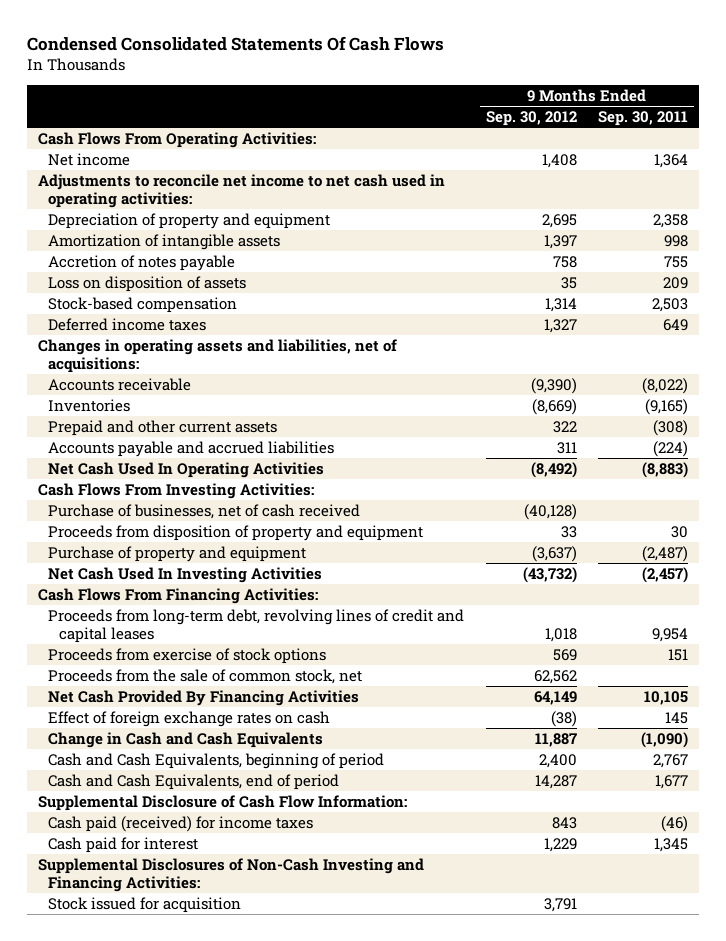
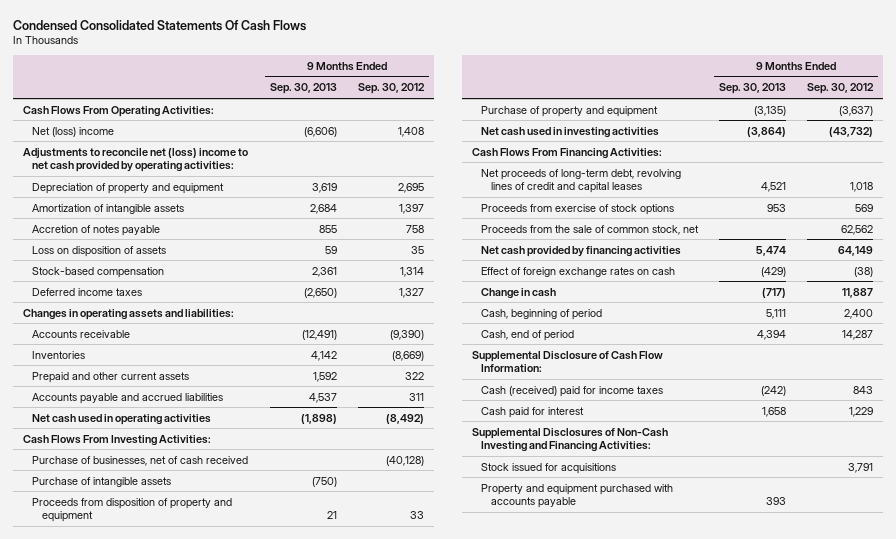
[598,111,689,127] Sep. 30, 2011 -> none
none -> [270,83,338,95] Sep. 30, 2013
[48,152,131,166] Net income -> [32,126,115,137] Net (loss) income
[37,173,445,208] Adjustments to reconcile net income to net cash used in operating activities: -> [22,147,248,173] Adjustments to reconcile net (loss) income to net cash provided by operating activities:
[37,338,397,373] Changes in operating assets and liabilities, net of acquisitions: -> [22,308,234,320] Changes in operating assets and liabilities:
[48,461,325,478] Net Cash Used In Operating Activities -> [32,413,212,425] Net cash used in operating activities
none -> [32,476,172,487] Purchase of intangible assets
[48,566,323,583] Net Cash Used In Investing Activities -> [481,126,660,138] Net cash used in investing activities
[48,608,465,643] Proceeds from long-term debt, revolving lines of credit and capital leases -> [481,168,682,194] Net proceeds of long-term debt, revolving lines of credit and capital leases
[48,689,360,706] Net Cash Provided By Financing Activities -> [481,245,682,257] Net cash provided by financing activities
[48,731,324,748] Change in Cash and Cash Equivalents -> [481,287,557,299] Change in cash
[48,752,385,769] Cash and Cash Equivalents, beginning of period -> [481,308,603,320] Cash, beginning of period
[48,773,340,790] Cash and Cash Equivalents, end of period -> [481,329,575,341] Cash, end of period
[48,815,314,832] Cash paid (received) for income taxes -> [481,385,664,397] Cash (received) paid for income taxes
[48,896,242,913] Stock issued for acquisition -> [481,462,617,474] Stock issued for acquisitions
none -> [481,483,674,509] Property and equipment purchased with accounts payable

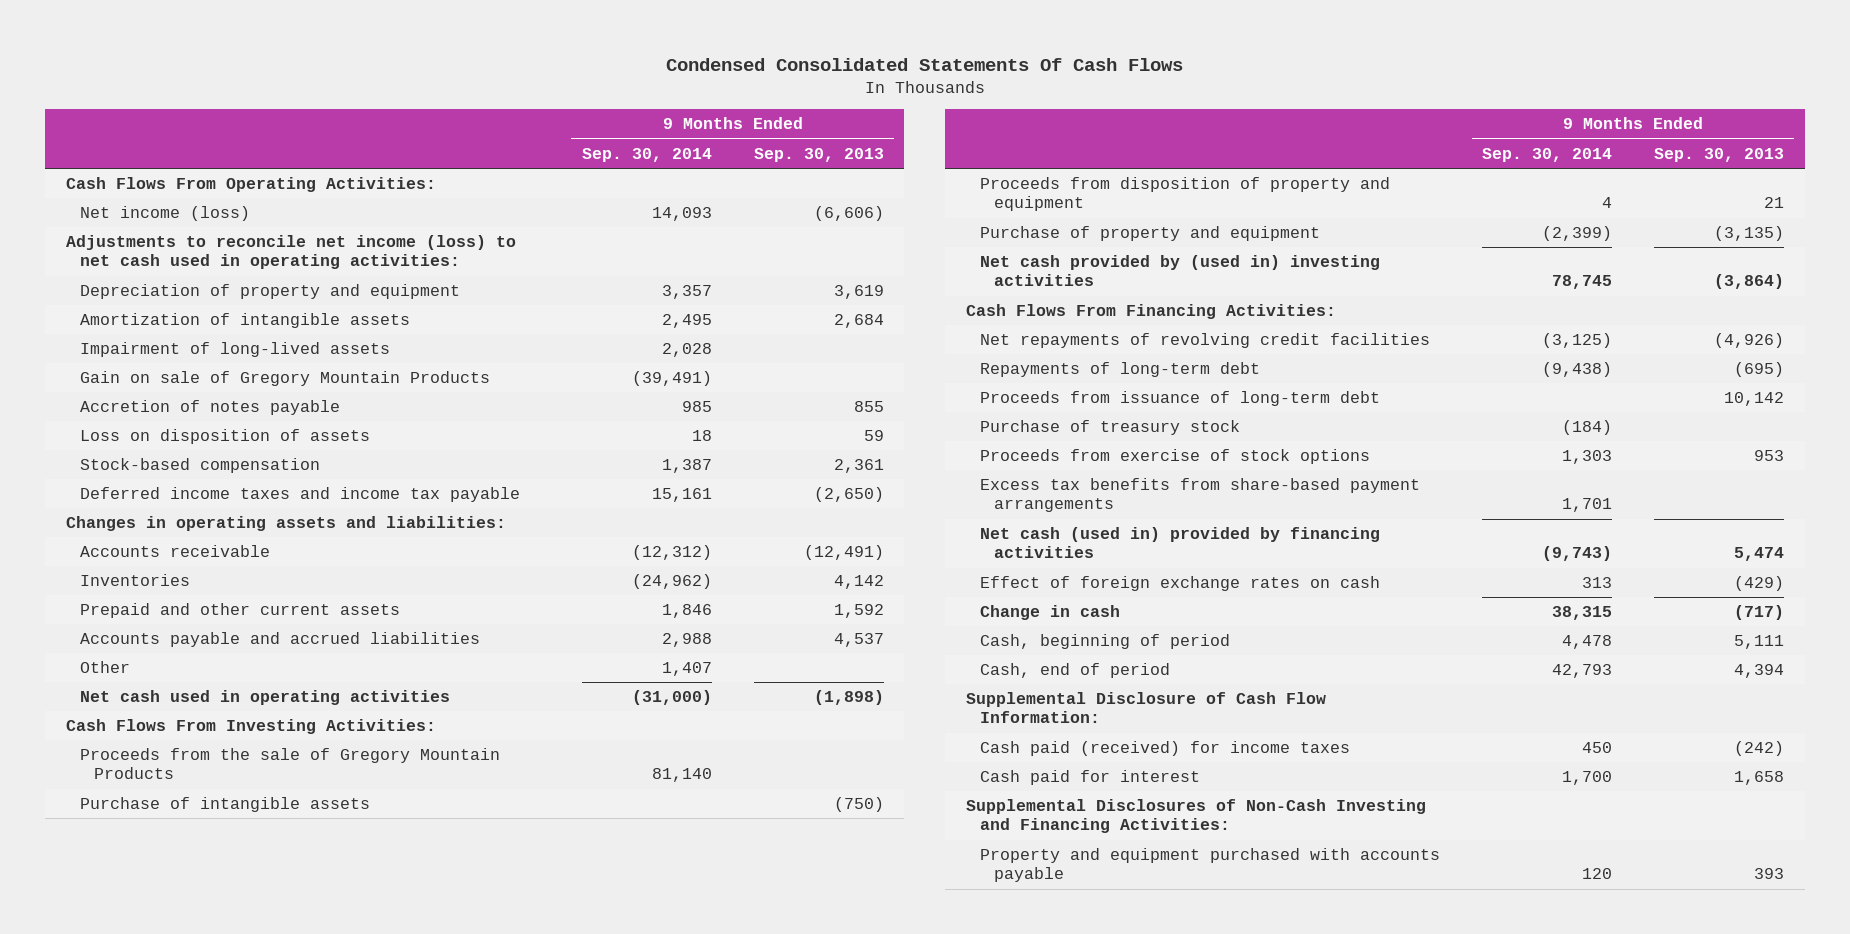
[357,83,425,95] Sep. 30, 2012 -> none
none -> [581,147,712,162] Sep. 30, 2014
[32,126,115,137] Net (loss) income -> [80,206,251,222] Net income (loss)
[22,147,248,173] Adjustments to reconcile net (loss) income to net cash provided by operating activities: -> [66,235,517,270] Adjustments to reconcile net income (loss) to net cash used in operating activities:
none -> [80,342,391,358] Impairment of long-lived assets
none -> [80,371,491,387] Gain on sale of Gregory Mountain Products
[32,287,143,296] Deferred income taxes -> [80,487,521,503] Deferred income taxes and income tax payable
none -> [80,661,131,674] Other
[32,455,249,466] Purchase of businesses, net of cash received -> none
none -> [80,748,501,780] Proceeds from the sale of Gregory Mountain Products
[481,126,660,138] Net cash used in investing activities -> [980,255,1381,287] Net cash provided by (used in) investing activities
[481,168,682,194] Net proceeds of long-term debt, revolving lines of credit and capital leases -> [980,333,1431,349] Net repayments of revolving credit facilities
[761,182,787,193] 4,521 -> [1713,333,1784,349] (4,926)
none -> [980,362,1261,378] Repayments of long-term debt
none -> [980,391,1381,407] Proceeds from issuance of long-term debt
none -> [980,420,1241,436] Purchase of treasury stock
[481,224,700,235] Proceeds from the sale of common stock, net -> none
none -> [980,478,1421,513] Excess tax benefits from share-based payment arrangements
[481,245,682,257] Net cash provided by financing activities -> [980,527,1381,559] Net cash (used in) provided by financing activities
[481,385,664,397] Cash (received) paid for income taxes -> [980,741,1351,757] Cash paid (received) for income taxes
[481,462,617,474] Stock issued for acquisitions -> none

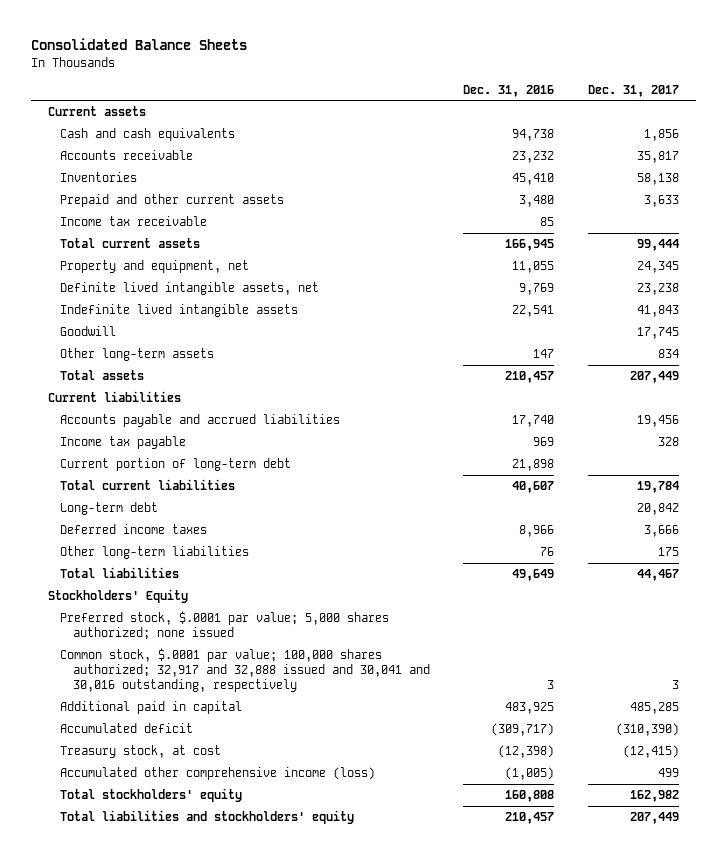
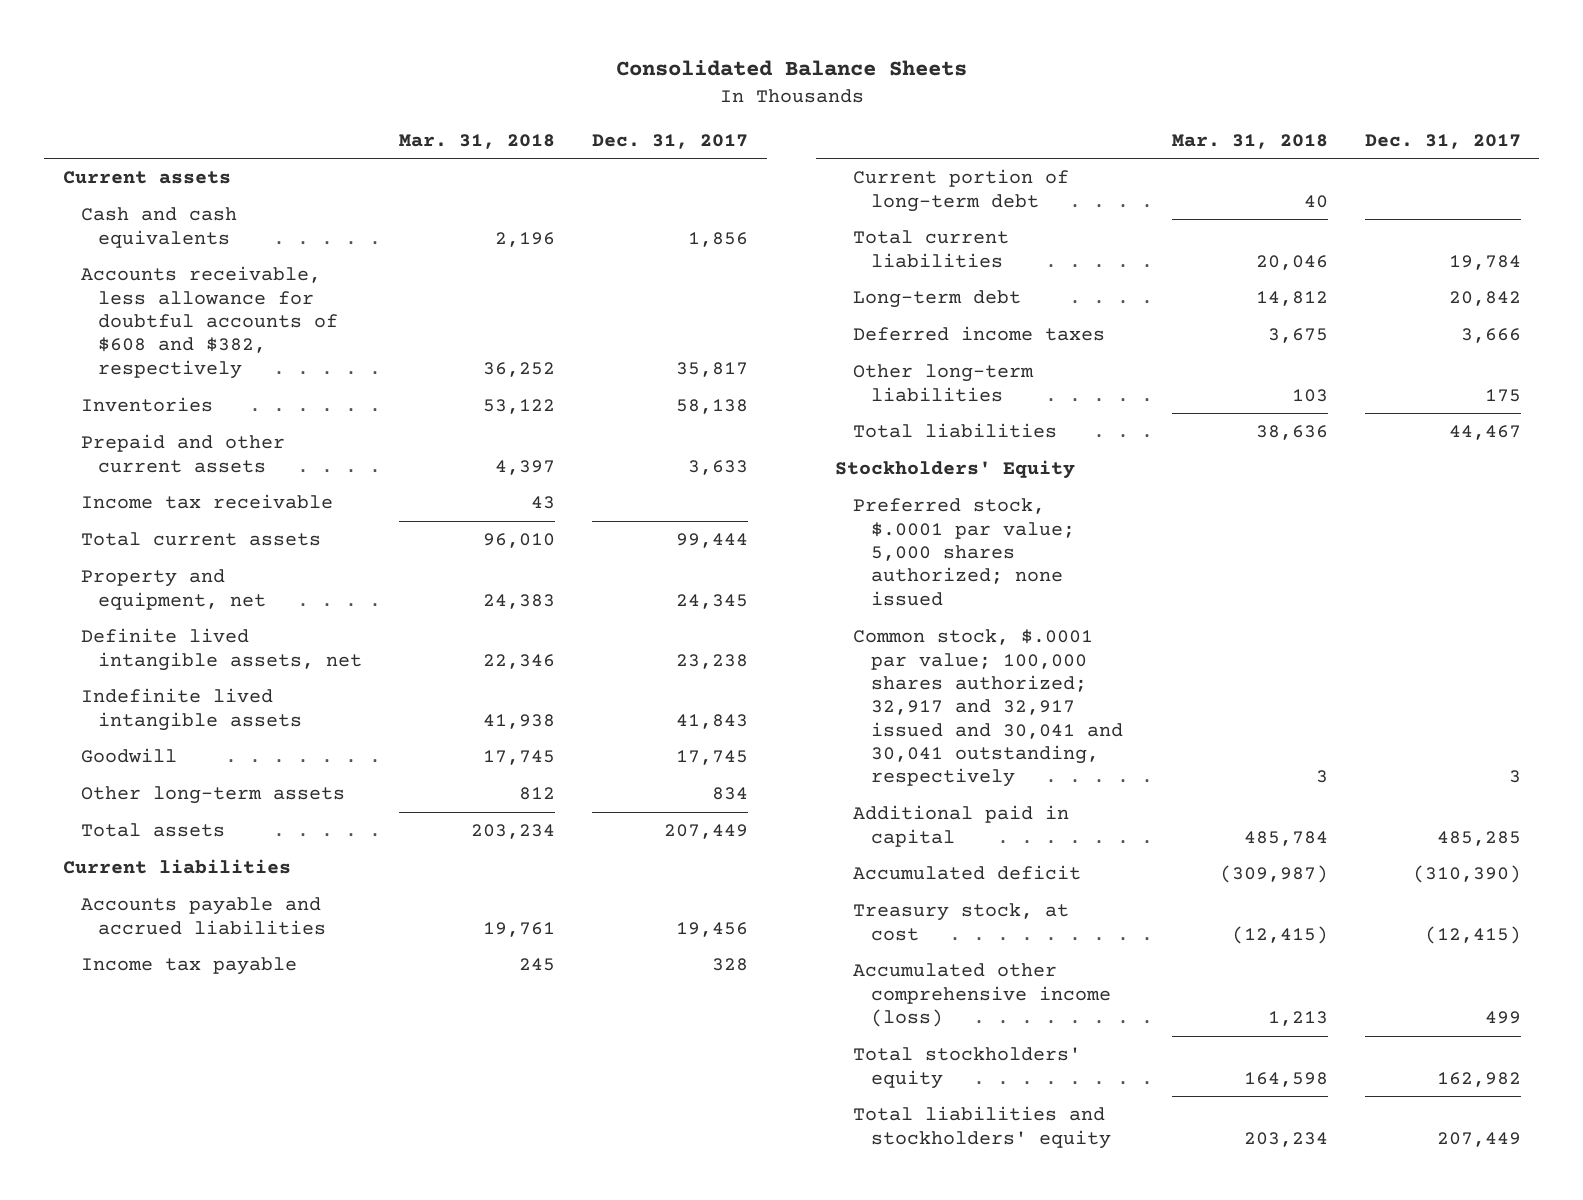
[463,84,555,97] Dec. 31, 2016 -> none
none -> [399,133,556,149] Mar. 31, 2018
[60,150,194,161] Accounts receivable -> [80,266,339,379] Accounts receivable, less allowance for doubtful accounts of $608 and $382, respectively
[60,648,430,693] Common stock, $.0001 par value; 100,000 shares authorized; 32,917 and 32,888 issued and 30,041 and 30,016 outstanding, respectively -> [852,629,1123,788] Common stock, $.0001 par value; 100,000 shares authorized; 32,917 and 32,917 issued and 30,041 and 30,041 outstanding, respectively

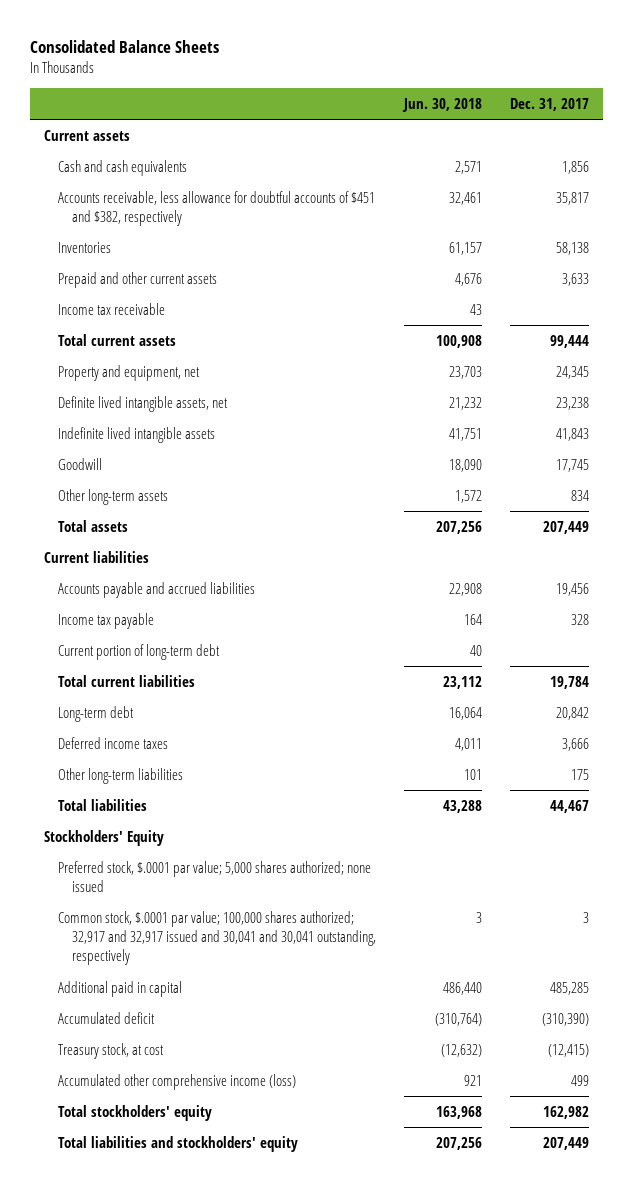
[399,133,556,149] Mar. 31, 2018 -> none
none -> [402,98,483,113] Jun. 30, 2018
[80,266,339,379] Accounts receivable, less allowance for doubtful accounts of $608 and $382, respectively -> [58,190,376,227] Accounts receivable, less allowance for doubtful accounts of $451 and $382, respectively

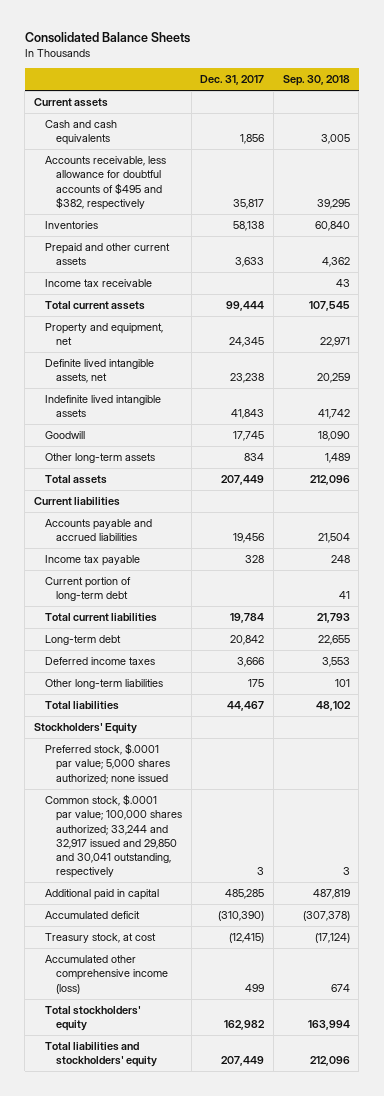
[402,98,483,113] Jun. 30, 2018 -> none
none -> [282,75,350,87] Sep. 30, 2018
[58,190,376,227] Accounts receivable, less allowance for doubtful accounts of $451 and $382, respectively -> [44,156,166,210] Accounts receivable, less allowance for doubtful accounts of $495 and $382, respectively
[58,910,377,966] Common stock, $.0001 par value; 100,000 shares authorized; 32,917 and 32,917 issued and 30,041 and 30,041 outstanding, respectively -> [44,794,182,879] Common stock, $.0001 par value; 100,000 shares authorized; 33,244 and 32,917 issued and 29,850 and 30,041 outstanding, respectively

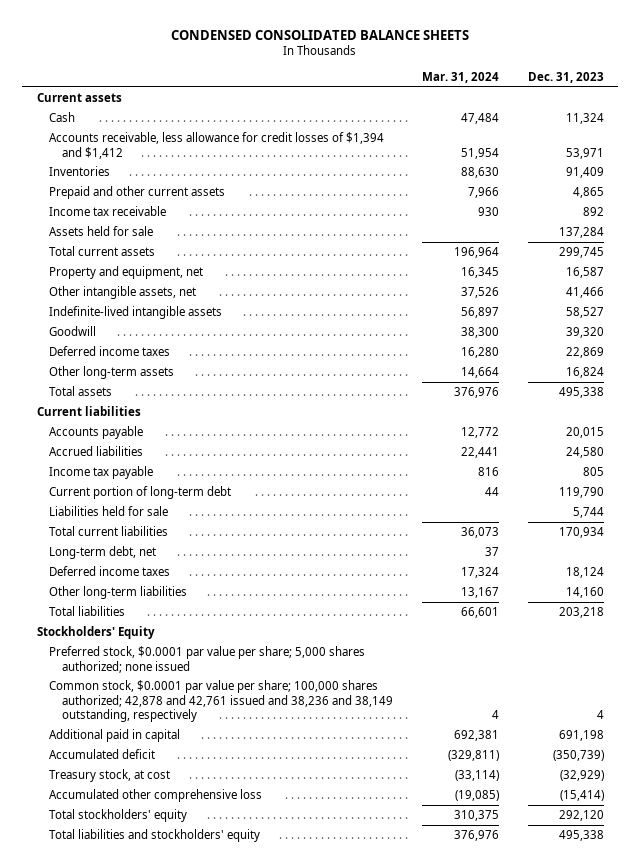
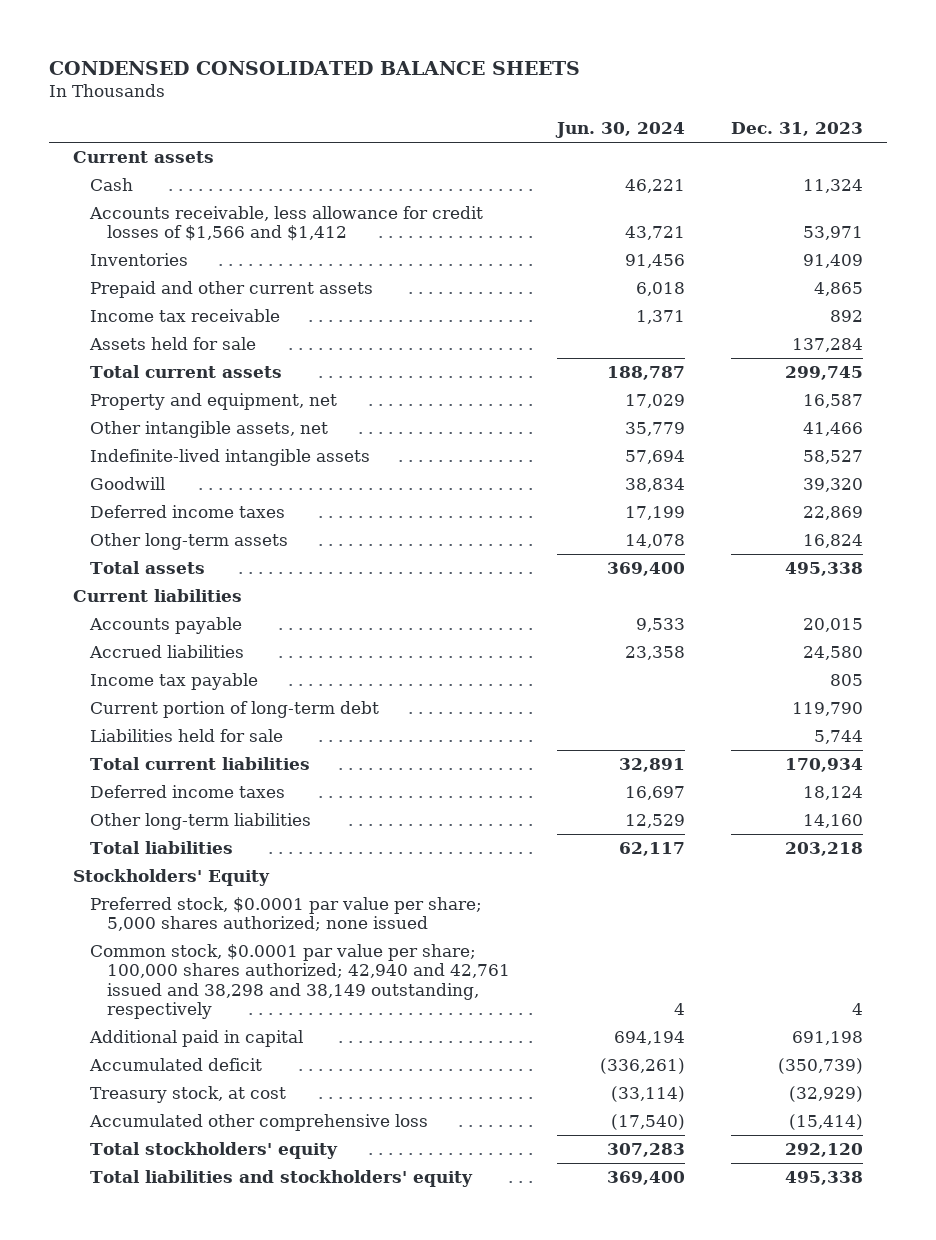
[422,71,500,83] Mar. 31, 2024 -> none
none -> [554,122,685,139] Jun. 30, 2024
[49,132,385,159] Accounts receivable, less allowance for credit losses of $1,394 and $1,412 -> [88,206,483,242] Accounts receivable, less allowance for credit losses of $1,566 and $1,412
[49,546,157,560] Long-term debt, net -> none
[49,680,394,722] Common stock, $0.0001 par value per share; 100,000 shares authorized; 42,878 and 42,761 issued and 38,236 and 38,149 outstanding, respectively -> [89,944,510,1019] Common stock, $0.0001 par value per share; 100,000 shares authorized; 42,940 and 42,761 issued and 38,298 and 38,149 outstanding, respectively

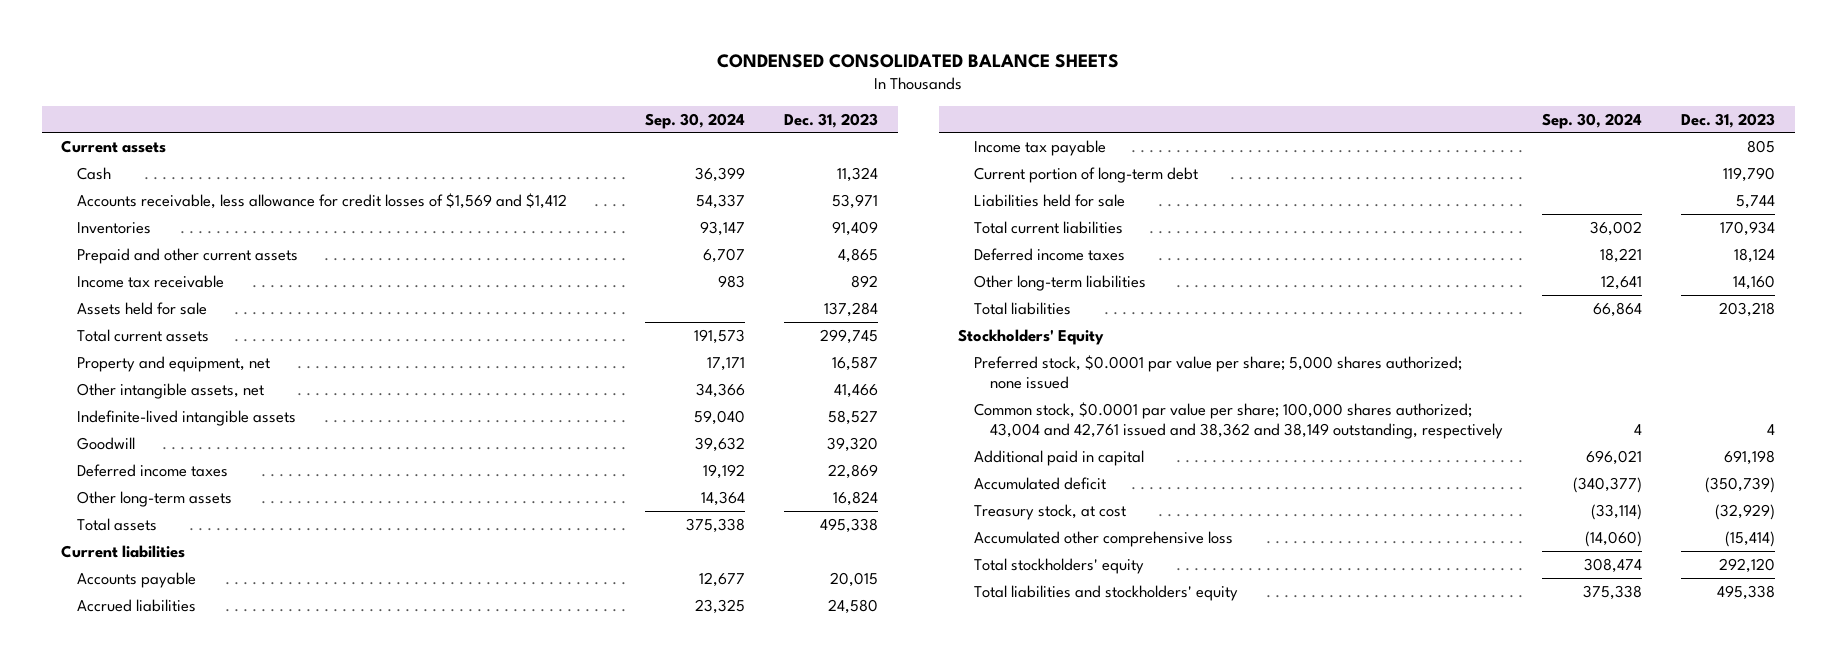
[554,122,685,139] Jun. 30, 2024 -> none
none -> [645,112,746,129] Sep. 30, 2024
[88,206,483,242] Accounts receivable, less allowance for credit losses of $1,566 and $1,412 -> [77,192,568,209] Accounts receivable, less allowance for credit losses of $1,569 and $1,412
[89,944,510,1019] Common stock, $0.0001 par value per share; 100,000 shares authorized; 42,940 and 42,761 issued and 38,298 and 38,149 outstanding, respectively -> [974,401,1504,439] Common stock, $0.0001 par value per share; 100,000 shares authorized; 43,004 and 42,761 issued and 38,362 and 38,149 outstanding, respectively

